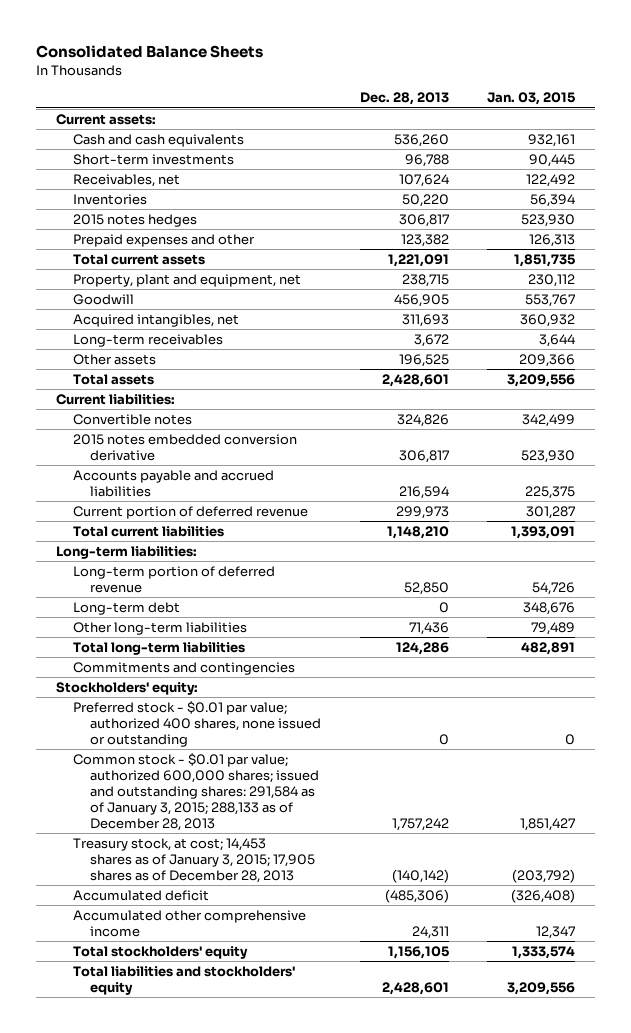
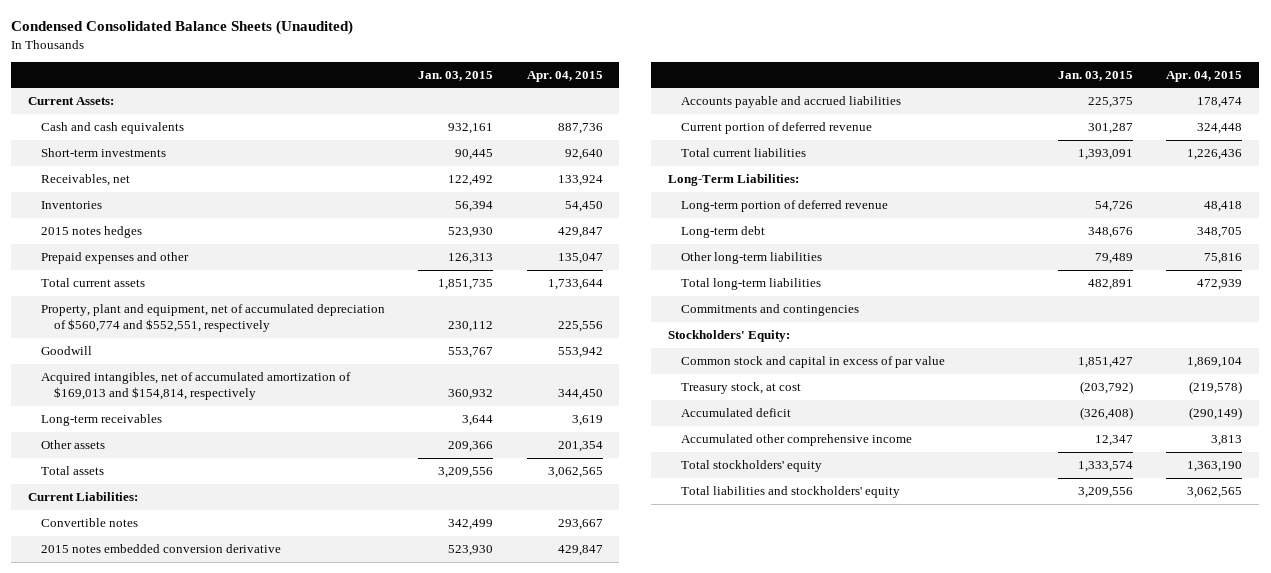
[36,44,264,58] Consolidated Balance Sheets -> [11,20,354,36] Condensed Consolidated Balance Sheets (Unaudited)
[359,92,449,106] Dec. 28, 2013 -> none
none -> [526,70,603,82] Apr. 04, 2015
[55,113,156,125] Current assets: -> [28,96,115,105] Current Assets:
[72,273,301,287] Property, plant and equipment, net -> [41,303,386,333] Property, plant and equipment, net of accumulated depreciation of $560,774 and $552,551, respectively
[72,313,239,327] Acquired intangibles, net -> [41,371,352,401] Acquired intangibles, net of accumulated amortization of $169,013 and $154,814, respectively
[55,393,175,405] Current liabilities: -> [28,491,139,501] Current Liabilities:
[55,545,197,559] Long-term liabilities: -> [667,173,799,186] Long-Term Liabilities:
[72,700,321,747] Preferred stock - $0.01 par value; authorized 400 shares, none issued or outstanding -> none
[55,681,198,695] Stockholders' equity: -> [667,329,790,342] Stockholders' Equity:
[72,752,319,831] Common stock - $0.01 par value; authorized 600,000 shares; issued and outstanding shares: 291,584 as of January 3, 2015; 288,133 as of December 28, 2013 -> [681,355,946,368] Common stock and capital in excess of par value
[72,837,315,883] Treasury stock, at cost; 14,453 shares as of January 3, 2015; 17,905 shares as of December 28, 2013 -> [681,381,802,394] Treasury stock, at cost

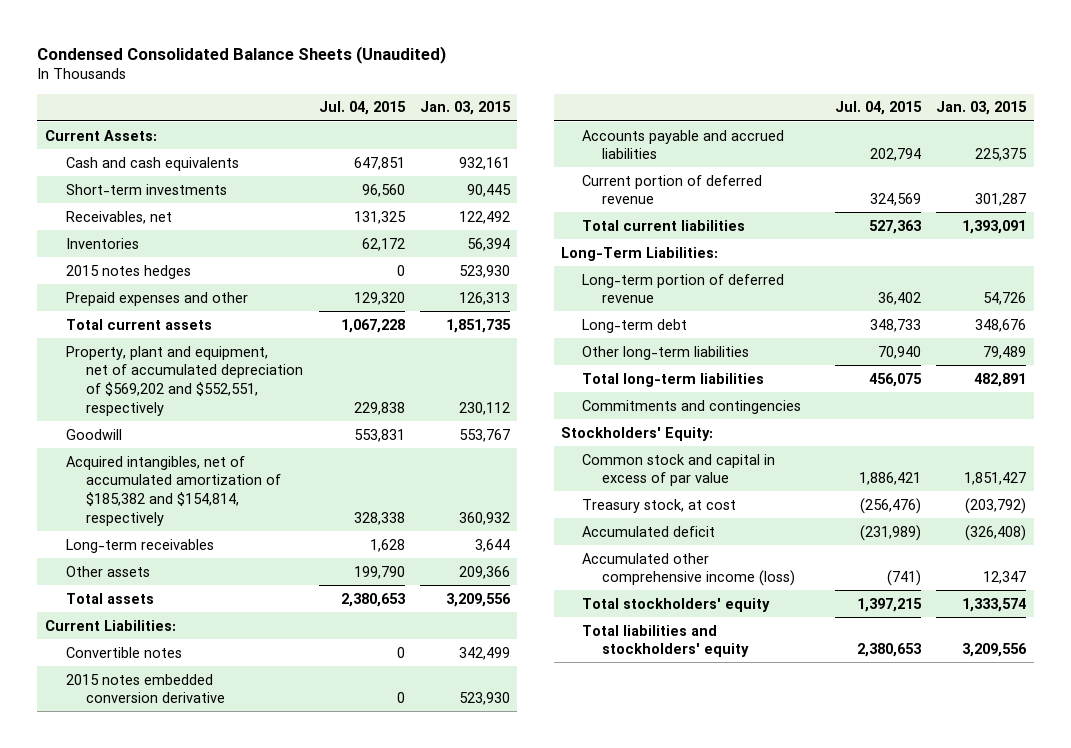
[526,70,603,82] Apr. 04, 2015 -> none
none -> [318,101,406,116] Jul. 04, 2015
[41,303,386,333] Property, plant and equipment, net of accumulated depreciation of $560,774 and $552,551, respectively -> [65,345,304,416] Property, plant and equipment, net of accumulated depreciation of $569,202 and $552,551, respectively
[41,371,352,401] Acquired intangibles, net of accumulated amortization of $169,013 and $154,814, respectively -> [65,455,282,526] Acquired intangibles, net of accumulated amortization of $185,382 and $154,814, respectively
[681,433,913,446] Accumulated other comprehensive income -> [581,552,796,587] Accumulated other comprehensive income (loss)

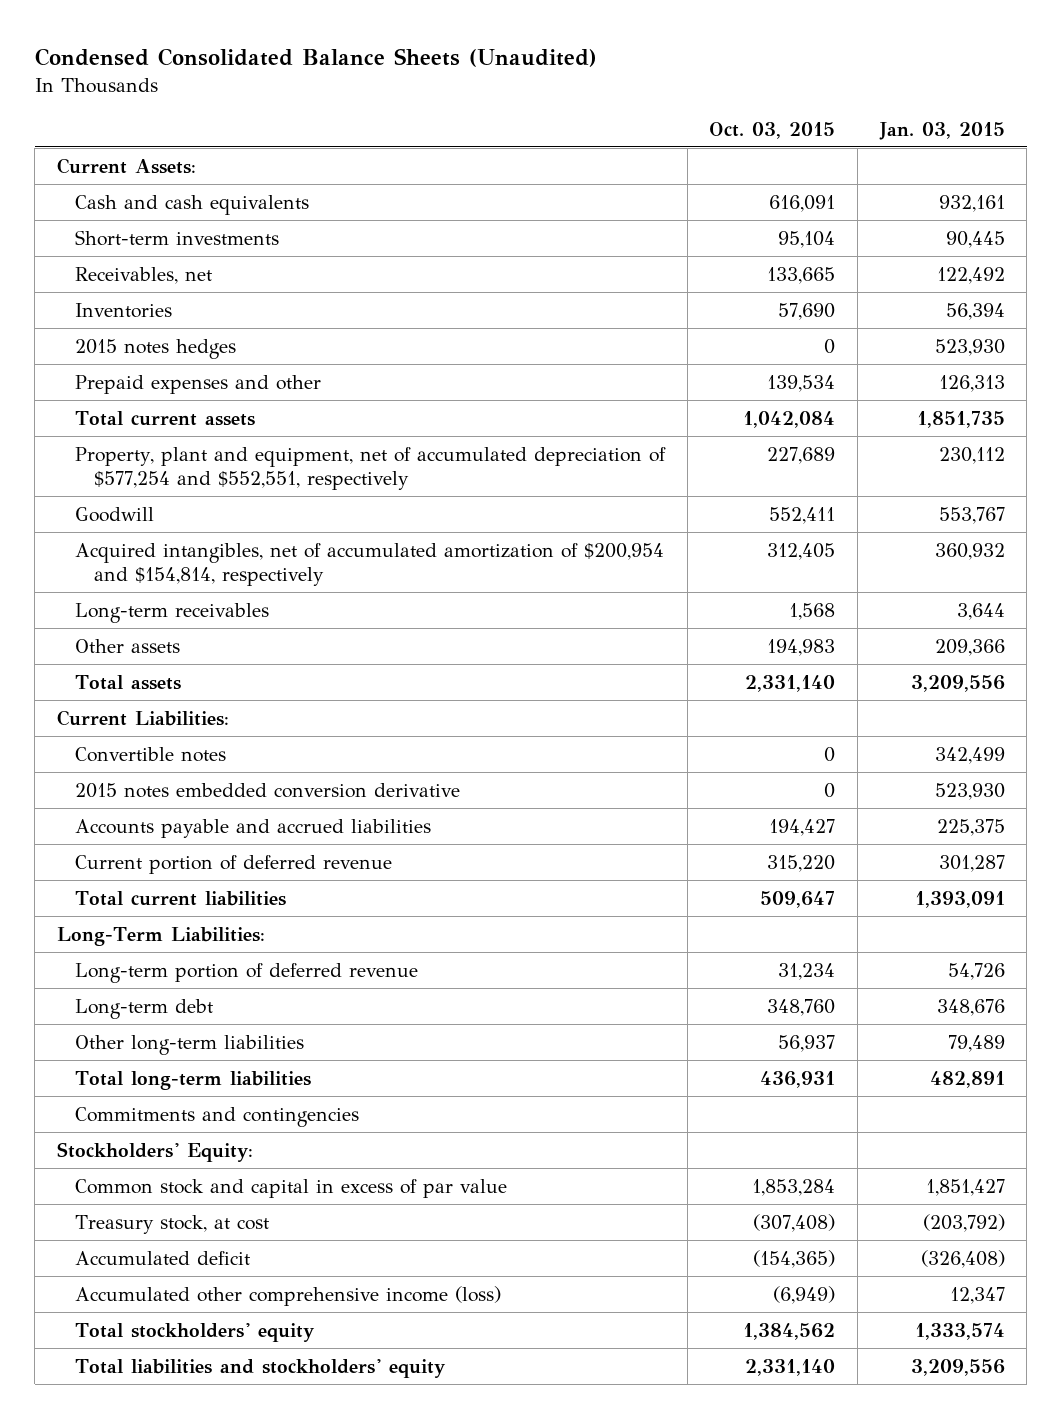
[318,101,406,116] Jul. 04, 2015 -> none
none -> [709,121,836,139] Oct. 03, 2015
[65,345,304,416] Property, plant and equipment, net of accumulated depreciation of $569,202 and $552,551, respectively -> [75,446,667,491] Property, plant and equipment, net of accumulated depreciation of $577,254 and $552,551, respectively
[65,455,282,526] Acquired intangibles, net of accumulated amortization of $185,382 and $154,814, respectively -> [75,542,665,587] Acquired intangibles, net of accumulated amortization of $200,954 and $154,814, respectively

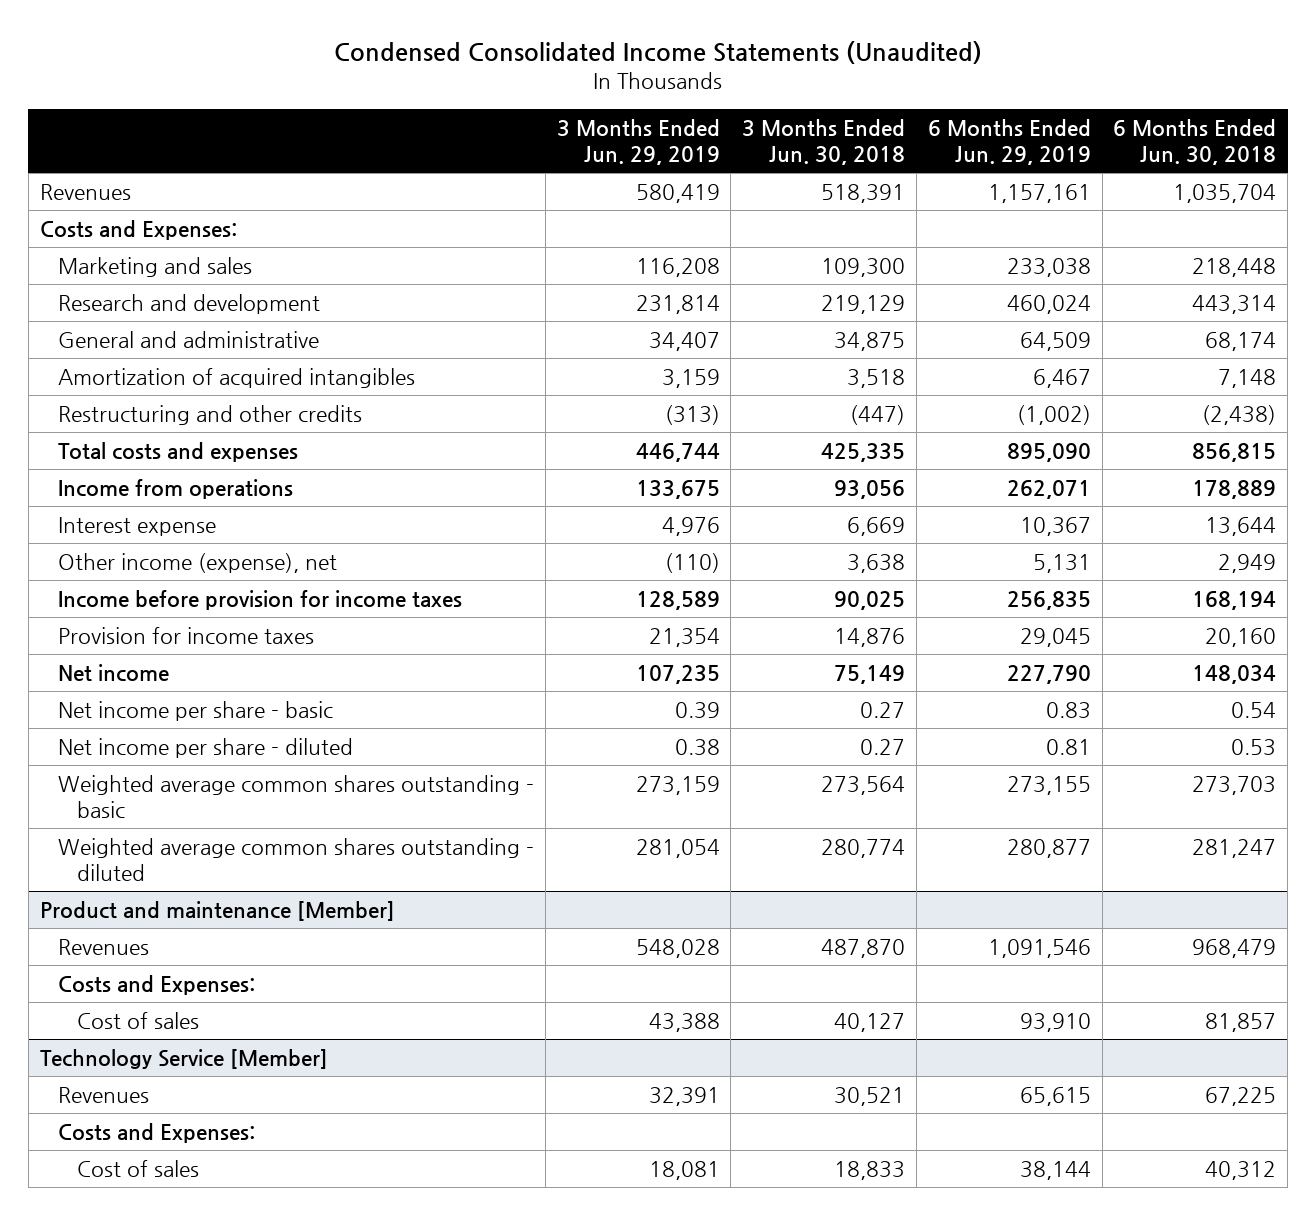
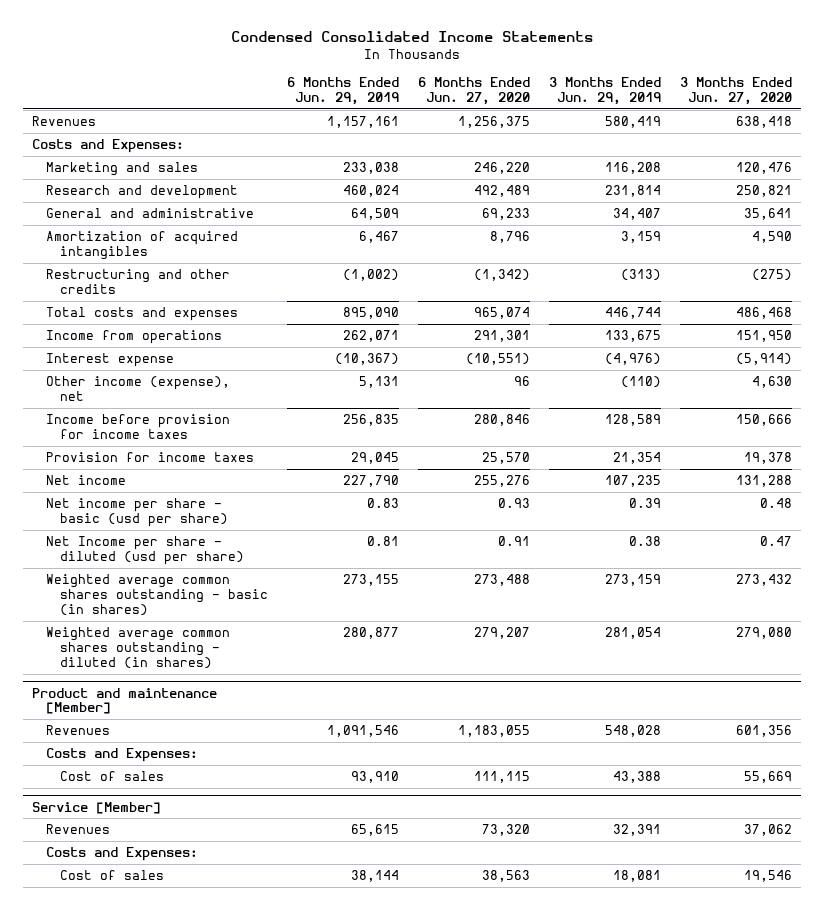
[333,41,982,65] Condensed Consolidated Income Statements (Unaudited) -> [230,30,593,42] Condensed Consolidated Income Statements
[742,118,906,165] 3 Months Ended Jun. 30, 2018 -> none
[1113,118,1277,165] 6 Months Ended Jun. 30, 2018 -> none
none -> [417,77,530,105] 6 Months Ended Jun. 27, 2020
none -> [679,77,792,105] 3 Months Ended Jun. 27, 2020
[661,516,720,536] 4,976 -> [604,353,661,366] (4,976)
[1019,516,1091,536] 10,367 -> [334,353,399,366] (10,367)
[58,700,334,721] Net income per share - basic -> [46,498,228,527] Net income per share - basic (usd per share)
[58,737,354,758] Net income per share - diluted -> [46,536,244,565] Net Income per share - diluted (usd per share)
[58,774,535,818] Weighted average common shares outstanding - basic -> [46,574,268,616] Weighted average common shares outstanding - basic (in shares)
[58,837,535,881] Weighted average common shares outstanding - diluted -> [46,627,231,669] Weighted average common shares outstanding - diluted (in shares)
[39,1048,328,1069] Technology Service [Member] -> [32,801,162,814] Service [Member]

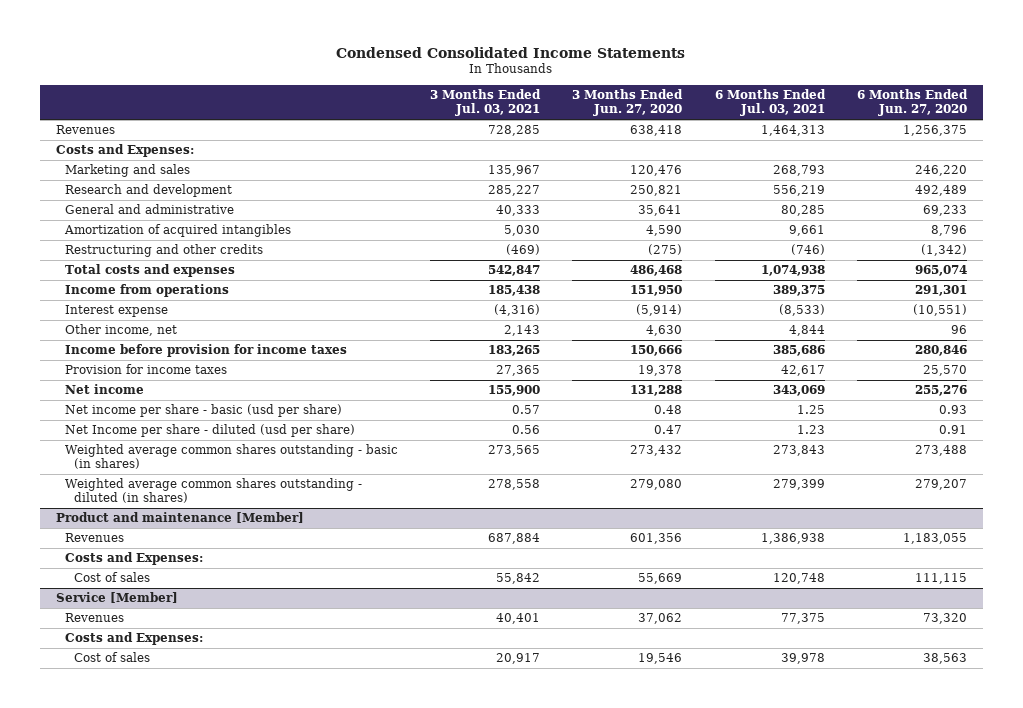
[286,77,399,105] 6 Months Ended Jun. 29, 2019 -> none
[548,77,661,105] 3 Months Ended Jun. 29, 2019 -> none
none -> [429,89,541,117] 3 Months Ended Jul. 03, 2021
none -> [714,89,826,117] 6 Months Ended Jul. 03, 2021
[46,376,231,401] Other income (expense), net -> [64,324,177,337] Other income, net

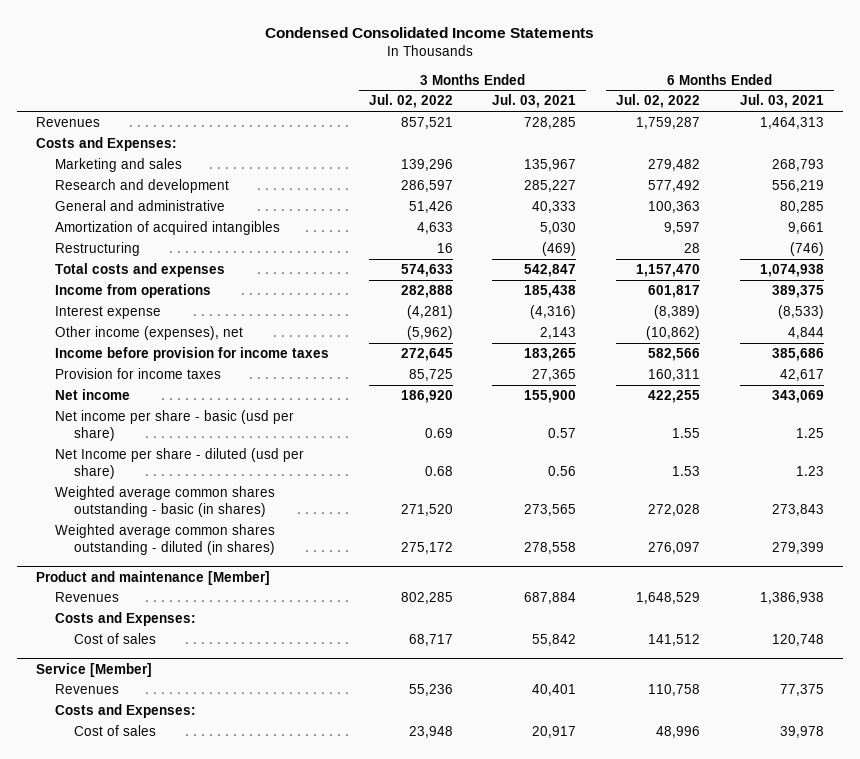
[572,89,684,117] 3 Months Ended Jun. 27, 2020 -> none
[856,89,968,117] 6 Months Ended Jun. 27, 2020 -> none
none -> [368,94,453,109] Jul. 02, 2022
none -> [616,94,701,109] Jul. 02, 2022
[64,244,263,258] Restructuring and other credits -> [55,242,141,257] Restructuring
[64,324,177,337] Other income, net -> [55,326,244,341] Other income (expenses), net

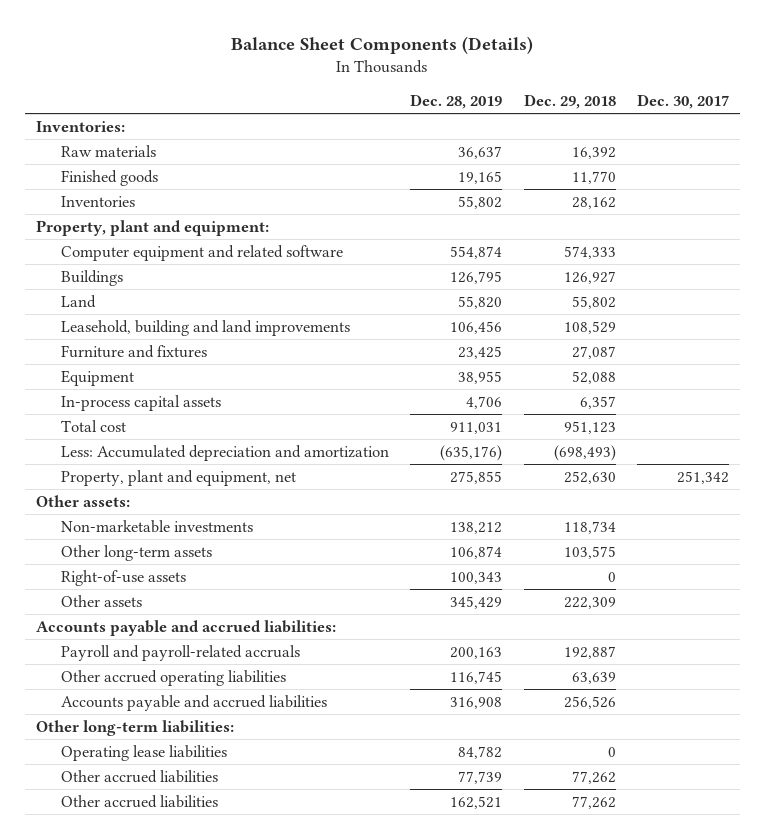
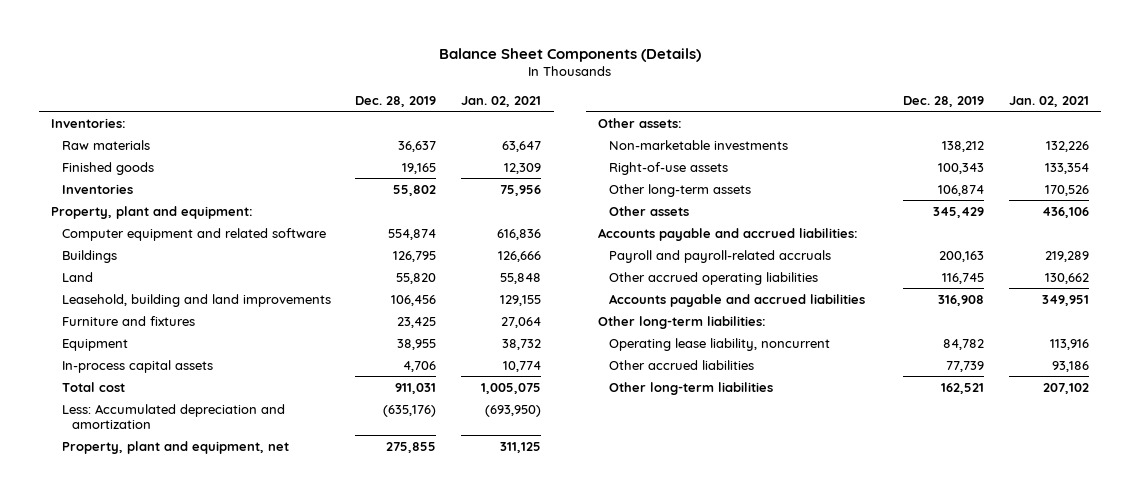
[523,94,616,110] Dec. 29, 2018 -> none
[637,94,730,110] Dec. 30, 2017 -> none
none -> [461,95,542,107] Jan. 02, 2021
[61,544,213,561] Other long-term assets -> [608,183,751,197] Other long-term assets
[61,744,228,761] Operating lease liabilities -> [608,337,830,351] Operating lease liability, noncurrent
[61,794,219,808] Other accrued liabilities -> [608,381,773,395] Other long-term liabilities

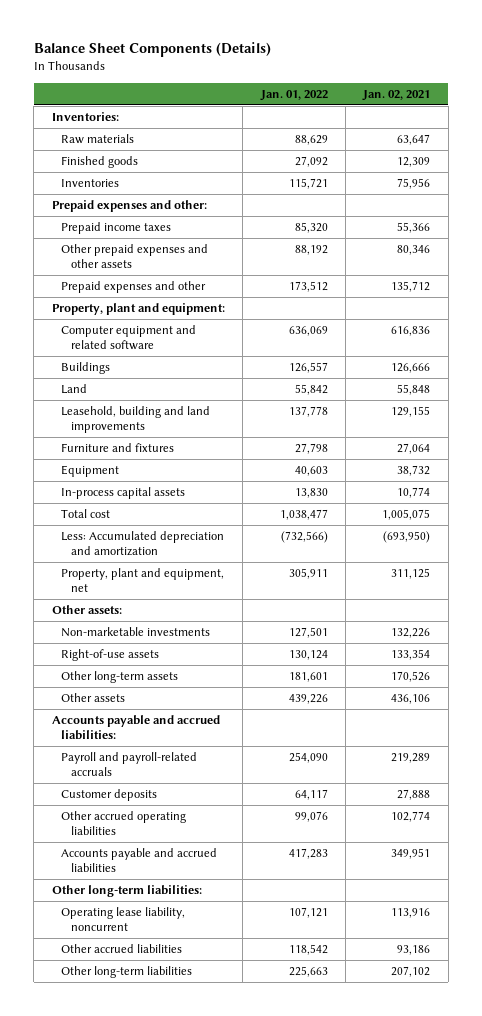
[355,95,437,107] Dec. 28, 2019 -> none
none -> [259,90,328,102] Jan. 01, 2022
none -> [51,199,207,212] Prepaid expenses and other:
none -> [61,221,172,234] Prepaid income taxes
none -> [61,243,209,269] Other prepaid expenses and other assets
none -> [61,280,207,293] Prepaid expenses and other
none -> [61,788,158,801] Customer deposits
[1044,272,1089,284] 130,662 -> [391,810,431,822] 102,774

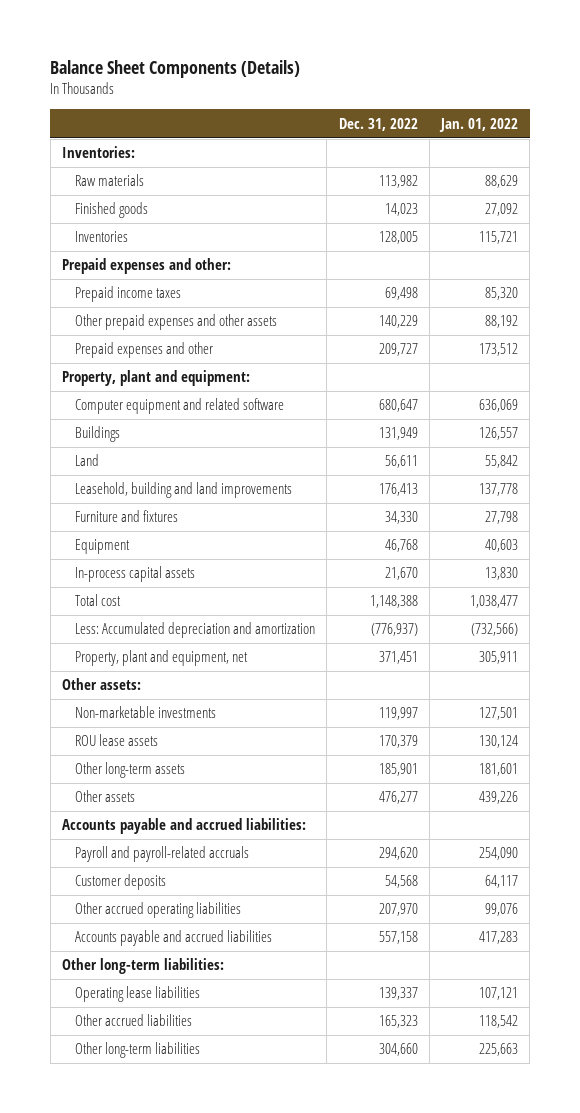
[362,90,431,102] Jan. 02, 2021 -> none
none -> [338,117,418,131] Dec. 31, 2022
[61,648,160,661] Right-of-use assets -> [75,734,159,747] ROU lease assets
[61,906,186,932] Operating lease liability, noncurrent -> [75,986,201,1003] Operating lease liabilities

